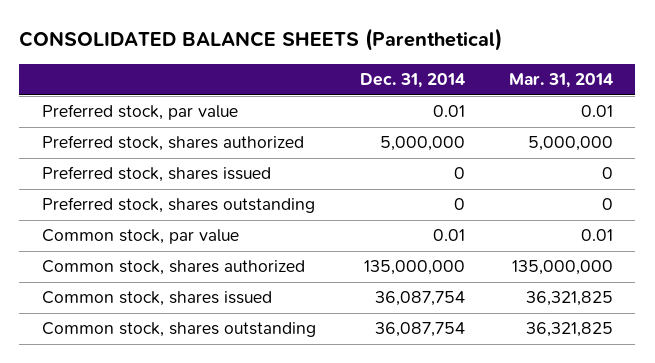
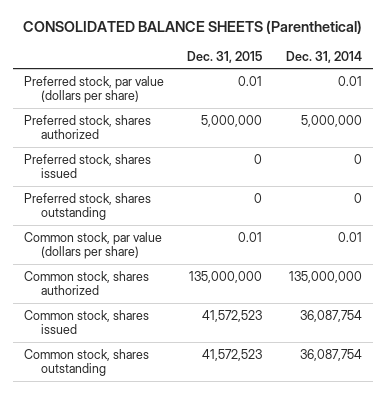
[509,73,614,89] Mar. 31, 2014 -> none
none -> [187,51,263,64] Dec. 31, 2015
[41,104,238,121] Preferred stock, par value -> [24,75,165,104] Preferred stock, par value (dollars per share)
[41,229,239,245] Common stock, par value -> [24,231,163,260] Common stock, par value (dollars per share)

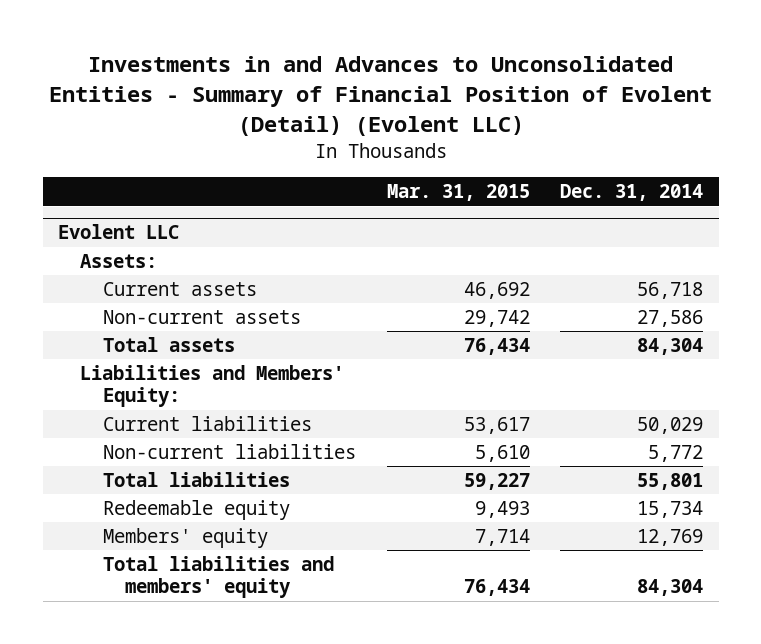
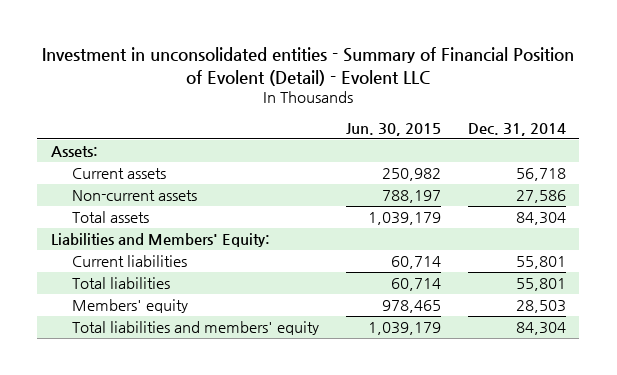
[48,56,712,137] Investments in and Advances to Unconsolidated Entities - Summary of Financial Position of Evolent (Detail) (Evolent LLC) -> [42,47,575,86] Investment in unconsolidated entities - Summary of Financial Position of Evolent (Detail) - Evolent LLC
[386,184,530,202] Mar. 31, 2015 -> none
none -> [346,122,442,136] Jun. 30, 2015
[57,224,179,240] Evolent LLC -> none
[102,444,356,460] Non-current liabilities -> none
[637,417,704,435] 50,029 -> [515,256,566,270] 55,801
[102,500,290,521] Redeemable equity -> none
[637,529,704,547] 12,769 -> [515,300,566,314] 28,503

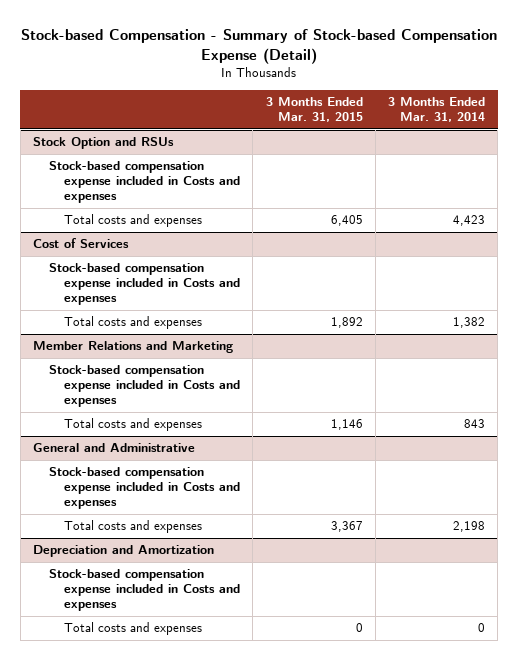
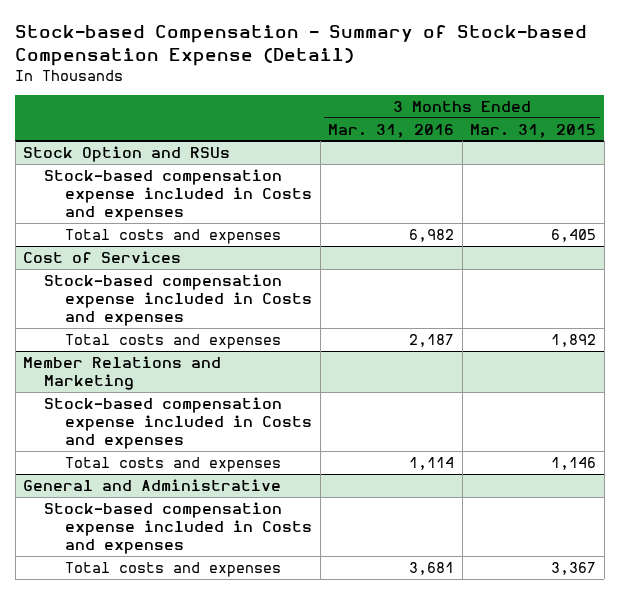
[388,97,486,123] 3 Months Ended Mar. 31, 2014 -> none
none -> [328,123,455,138] Mar. 31, 2016
[32,545,214,558] Depreciation and Amortization -> none
[48,569,241,612] Stock-based compensation expense included in Costs and expenses -> none
[64,622,203,636] Total costs and expenses -> none

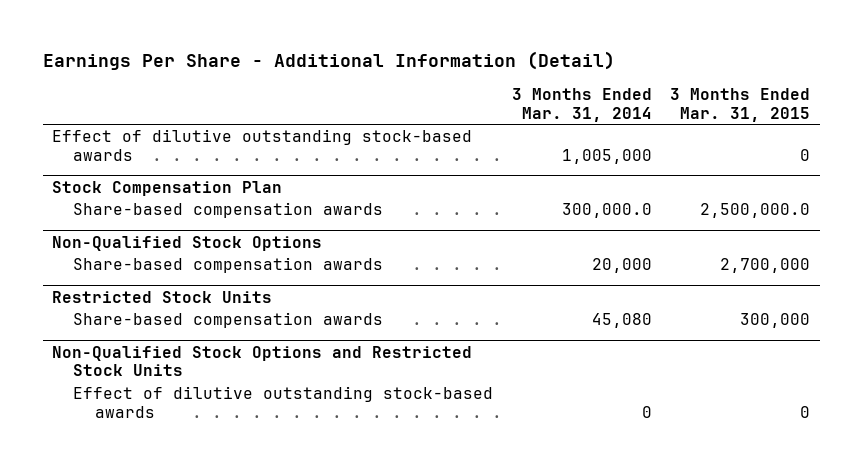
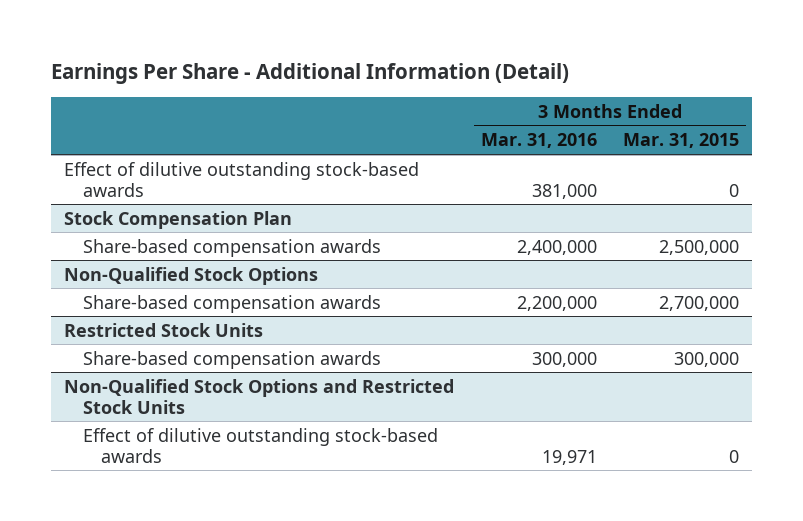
[511,88,652,122] 3 Months Ended Mar. 31, 2014 -> none
none -> [480,133,597,149] Mar. 31, 2016
[700,203,811,219] 2,500,000.0 -> [658,239,739,255] 2,500,000

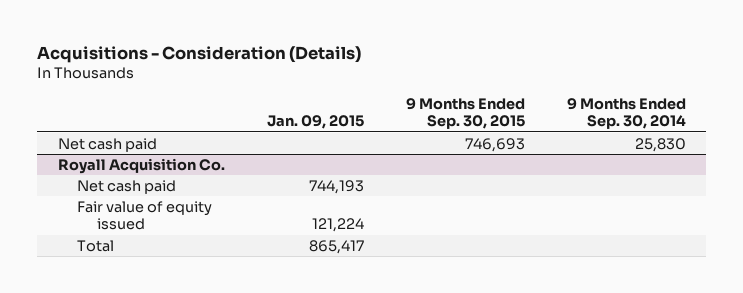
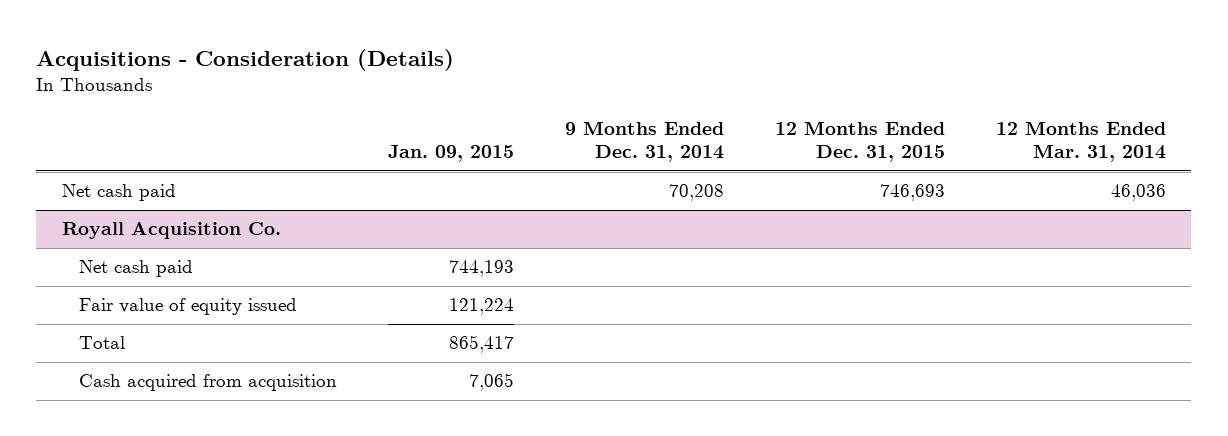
[405,97,525,130] 9 Months Ended Sep. 30, 2015 -> none
[566,97,686,130] 9 Months Ended Sep. 30, 2014 -> none
none -> [564,121,724,163] 9 Months Ended Dec. 31, 2014
none -> [774,121,945,163] 12 Months Ended Dec. 31, 2015
none -> [995,121,1166,163] 12 Months Ended Mar. 31, 2014
none -> [79,374,338,392] Cash acquired from acquisition

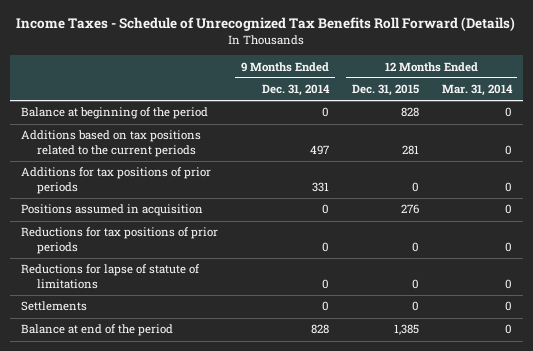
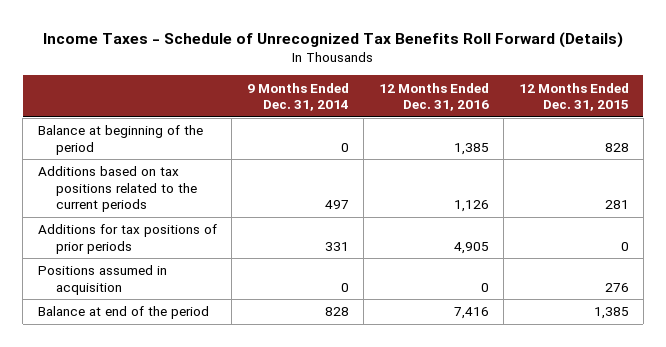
[441,84,513,97] Mar. 31, 2014 -> none
none -> [378,82,489,112] 12 Months Ended Dec. 31, 2016
[21,227,219,254] Reductions for tax positions of prior periods -> none
[21,264,201,289] Reductions for lapse of statute of limitations -> none
[21,301,88,312] Settlements -> none

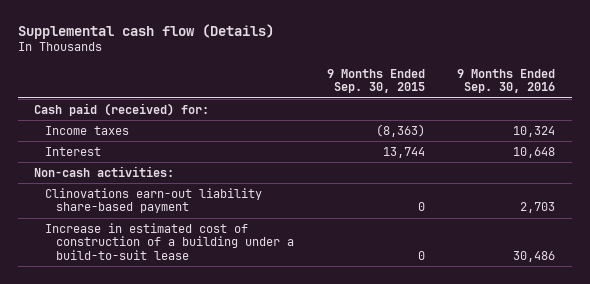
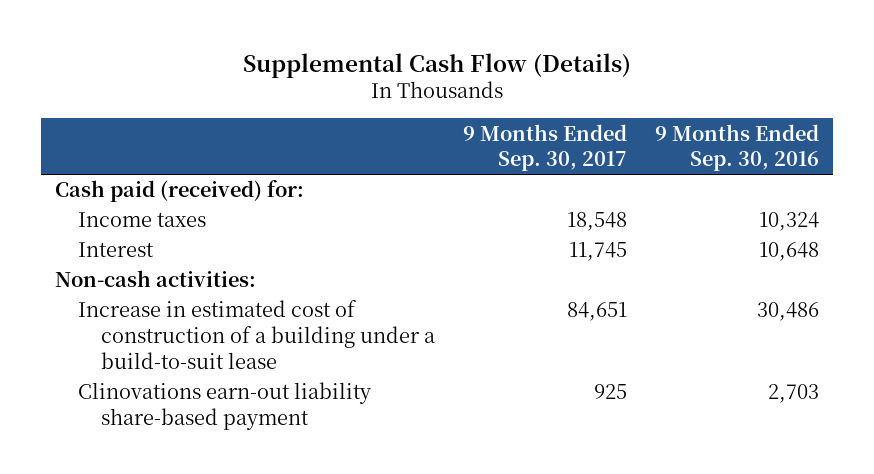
[17,23,274,39] Supplemental cash flow (Details) -> [243,52,632,78] Supplemental Cash Flow (Details)
[326,68,425,94] 9 Months Ended Sep. 30, 2015 -> none
none -> [462,123,627,172] 9 Months Ended Sep. 30, 2017
[45,187,263,214] Clinovations earn-out liability share-based payment -> [77,382,372,431] Clinovations earn-out liability share-based payment

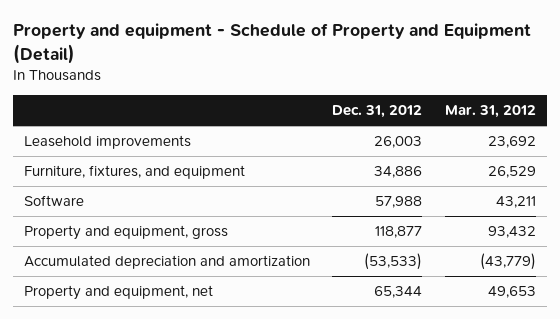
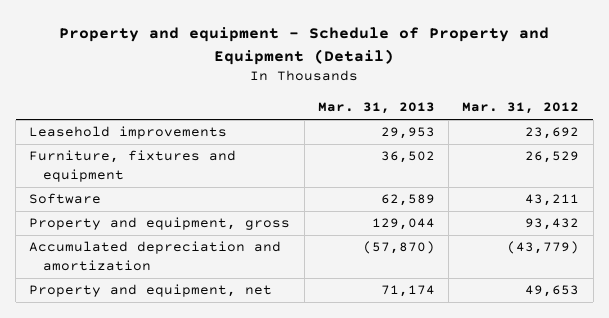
[332,105,423,119] Dec. 31, 2012 -> none
none -> [317,102,435,115] Mar. 31, 2013
[24,165,246,180] Furniture, fixtures, and equipment -> [29,150,237,182] Furniture, fixtures and equipment

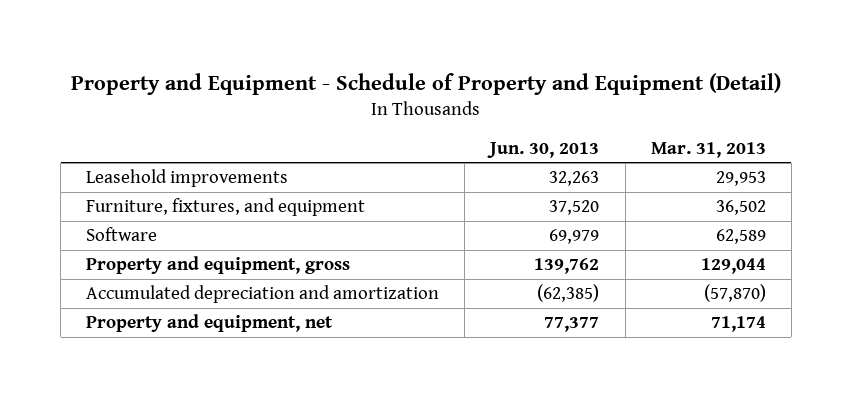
[59,27,550,65] Property and equipment - Schedule of Property and Equipment (Detail) -> [70,72,781,95] Property and Equipment - Schedule of Property and Equipment (Detail)
[462,102,580,115] Mar. 31, 2012 -> none
none -> [487,141,600,158] Jun. 30, 2013
[29,150,237,182] Furniture, fixtures and equipment -> [86,198,366,217] Furniture, fixtures, and equipment

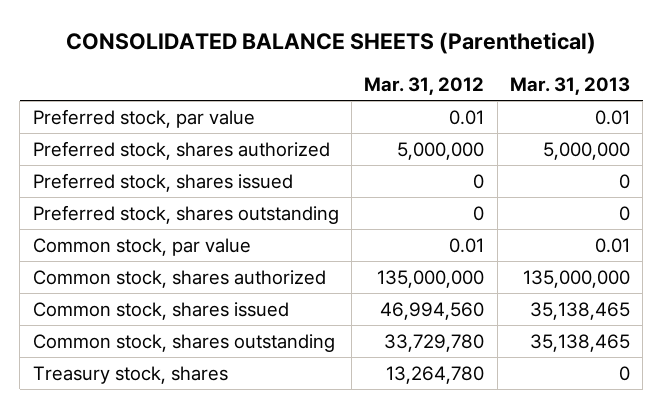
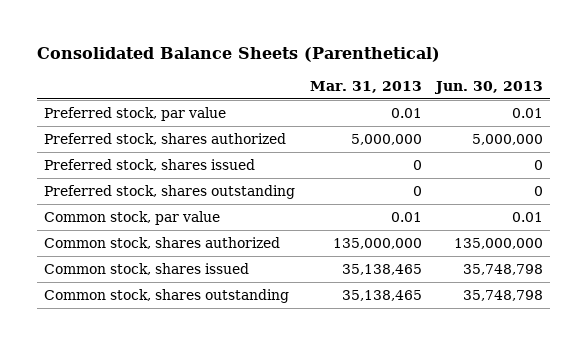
[66,32,597,55] CONSOLIDATED BALANCE SHEETS (Parenthetical) -> [37,46,441,62] Consolidated Balance Sheets (Parenthetical)
[364,76,485,95] Mar. 31, 2012 -> none
none -> [433,80,543,94] Jun. 30, 2013
[32,365,228,384] Treasury stock, shares -> none

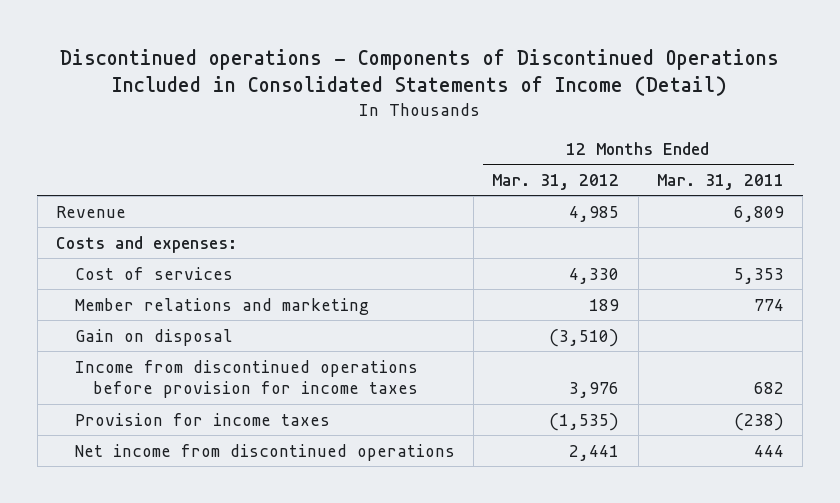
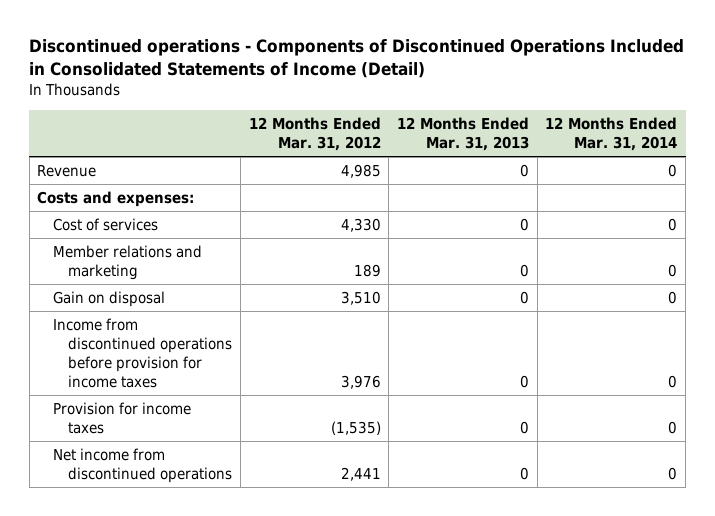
[657,173,785,190] Mar. 31, 2011 -> none
none -> [397,117,530,152] 12 Months Ended Mar. 31, 2013
none -> [545,117,678,152] 12 Months Ended Mar. 31, 2014
[549,328,620,347] (3,510) -> [340,291,381,306] 3,510

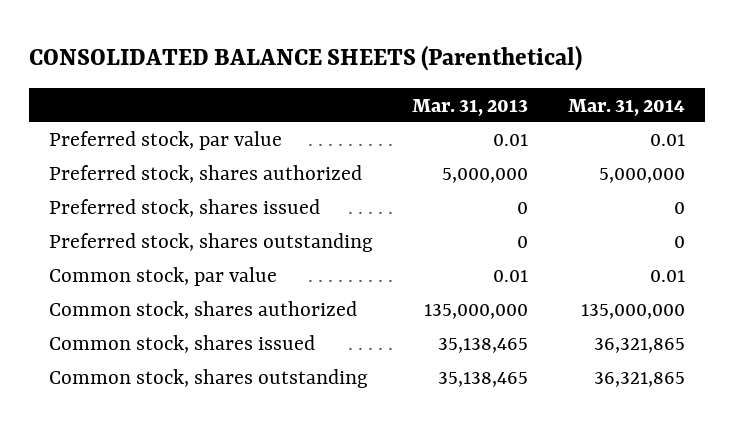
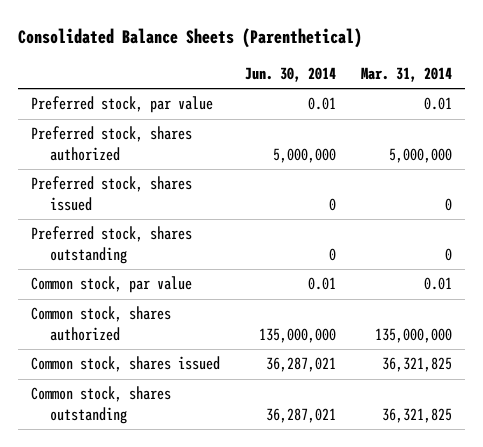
[29,45,583,72] CONSOLIDATED BALANCE SHEETS (Parenthetical) -> [18,27,363,48] Consolidated Balance Sheets (Parenthetical)
[412,98,529,116] Mar. 31, 2013 -> none
none -> [244,66,336,82] Jun. 30, 2014
[593,338,685,354] 36,321,865 -> [382,357,453,373] 36,321,825
[593,372,685,388] 36,321,865 -> [382,407,453,423] 36,321,825

